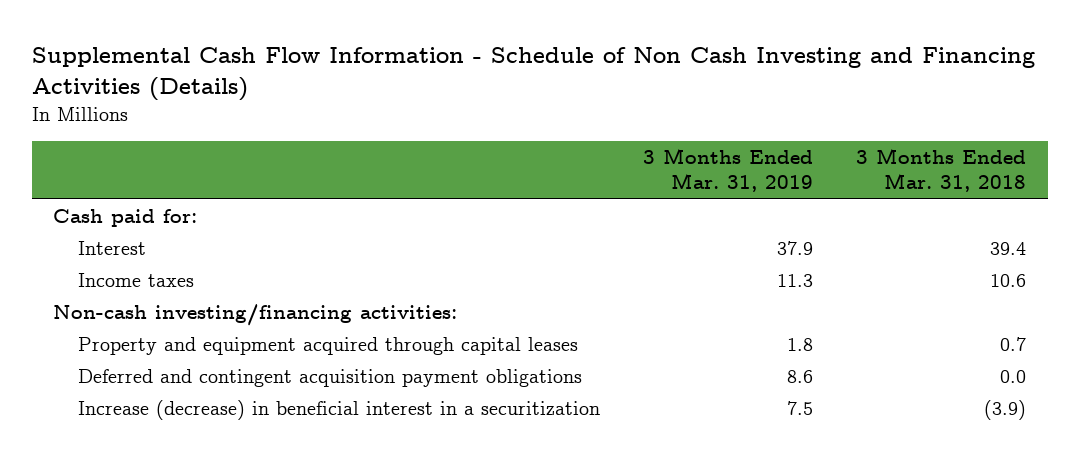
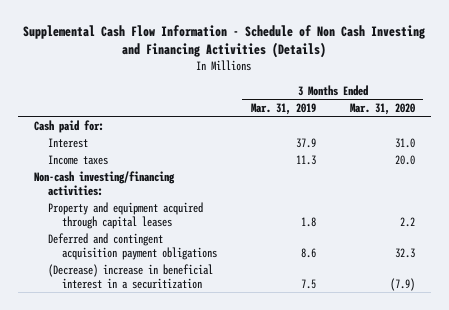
[855,147,1026,193] 3 Months Ended Mar. 31, 2018 -> none
none -> [349,102,415,115] Mar. 31, 2020
[77,400,600,421] Increase (decrease) in beneficial interest in a securitization -> [48,263,214,289] (Decrease) increase in beneficial interest in a securitization

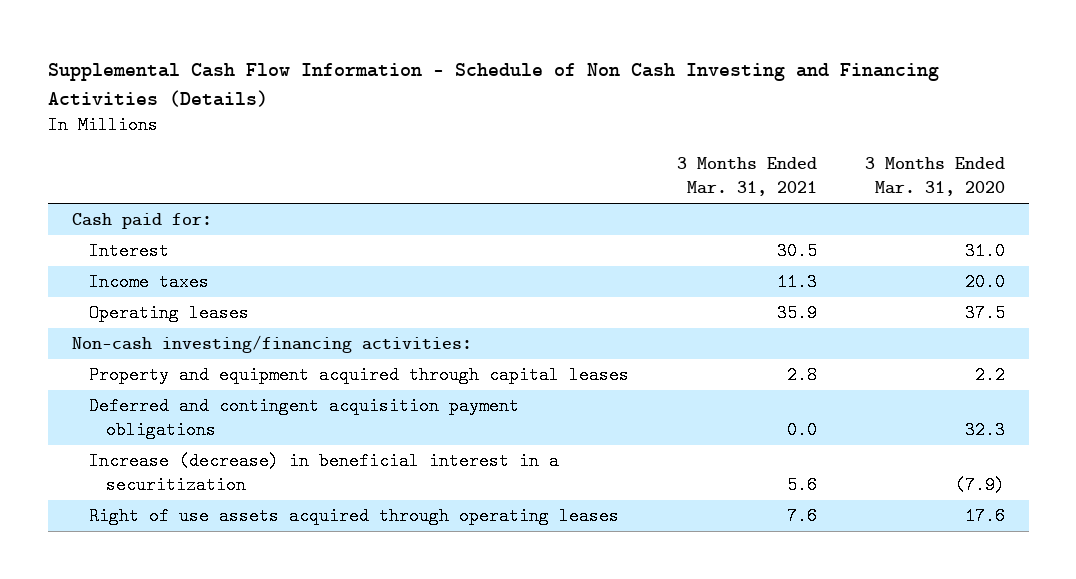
[250,102,316,115] Mar. 31, 2019 -> none
none -> [676,157,817,197] 3 Months Ended Mar. 31, 2021
none -> [88,304,249,323] Operating leases
[48,263,214,289] (Decrease) increase in beneficial interest in a securitization -> [88,452,559,495] Increase (decrease) in beneficial interest in a securitization
none -> [88,507,619,526] Right of use assets acquired through operating leases

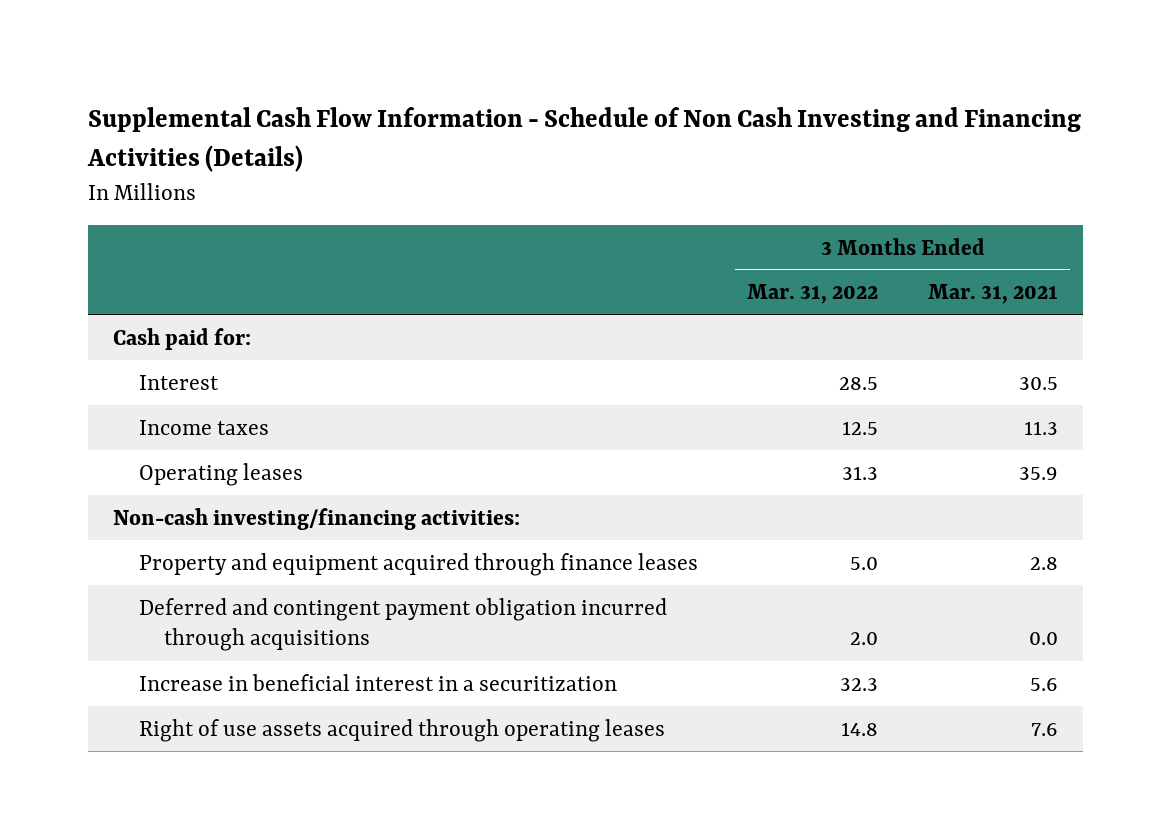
[864,157,1005,197] 3 Months Ended Mar. 31, 2020 -> none
none -> [747,284,879,305] Mar. 31, 2022
[88,366,629,385] Property and equipment acquired through capital leases -> [138,552,698,576] Property and equipment acquired through finance leases
[88,397,519,440] Deferred and contingent acquisition payment obligations -> [138,597,667,652] Deferred and contingent payment obligation incurred through acquisitions
[88,452,559,495] Increase (decrease) in beneficial interest in a securitization -> [138,673,617,691] Increase in beneficial interest in a securitization

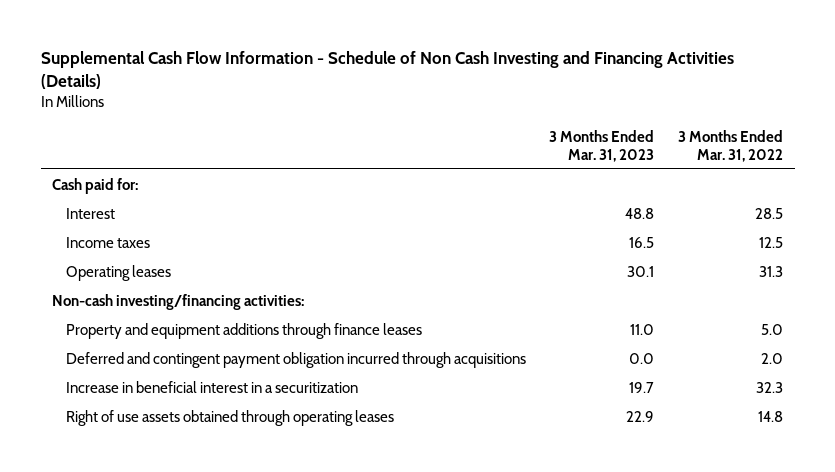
[928,284,1059,305] Mar. 31, 2021 -> none
none -> [549,129,655,162] 3 Months Ended Mar. 31, 2023
[138,552,698,576] Property and equipment acquired through finance leases -> [65,322,422,339] Property and equipment additions through finance leases
[138,718,665,742] Right of use assets acquired through operating leases -> [65,409,394,426] Right of use assets obtained through operating leases

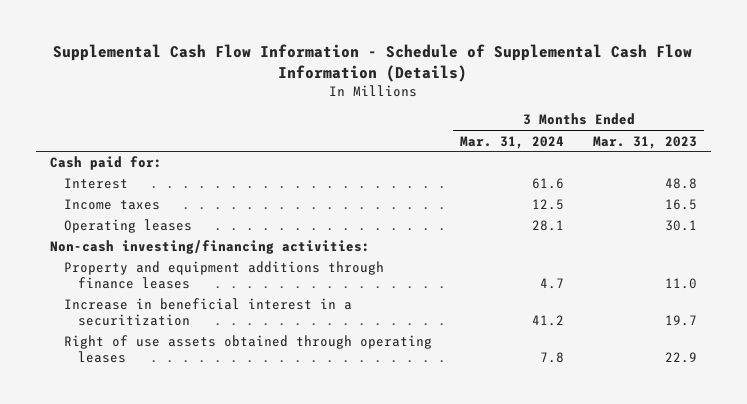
[40,50,734,89] Supplemental Cash Flow Information - Schedule of Non Cash Investing and Financing Activities (Details) -> [53,43,693,82] Supplemental Cash Flow Information - Schedule of Supplemental Cash Flow Information (Details)
[678,129,784,162] 3 Months Ended Mar. 31, 2022 -> none
none -> [460,135,565,149] Mar. 31, 2024
[65,351,526,368] Deferred and contingent payment obligation incurred through acquisitions -> none

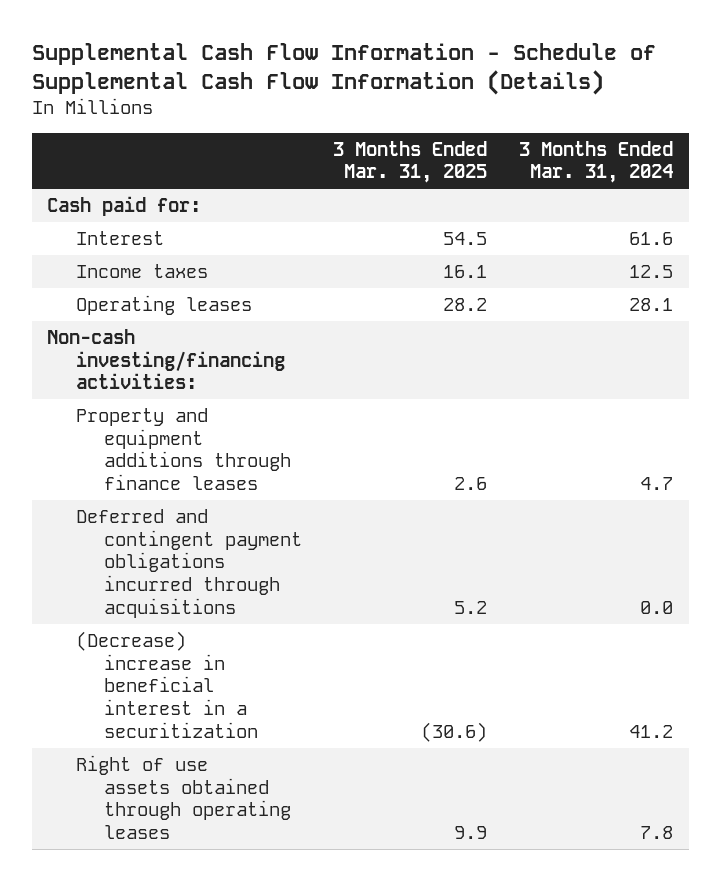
[592,135,697,149] Mar. 31, 2023 -> none
none -> [333,140,488,184] 3 Months Ended Mar. 31, 2025
none -> [75,509,302,618] Deferred and contingent payment obligations incurred through acquisitions
[63,298,352,327] Increase in beneficial interest in a securitization -> [75,631,258,738] (Decrease) increase in beneficial interest in a securitization

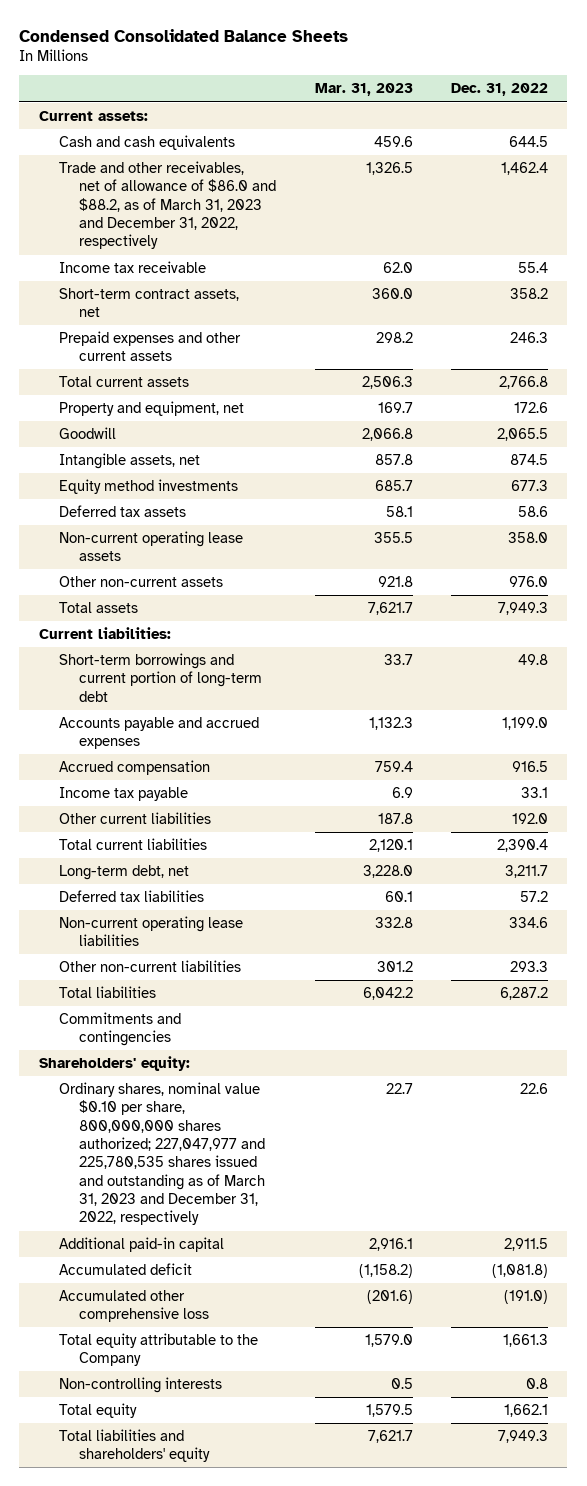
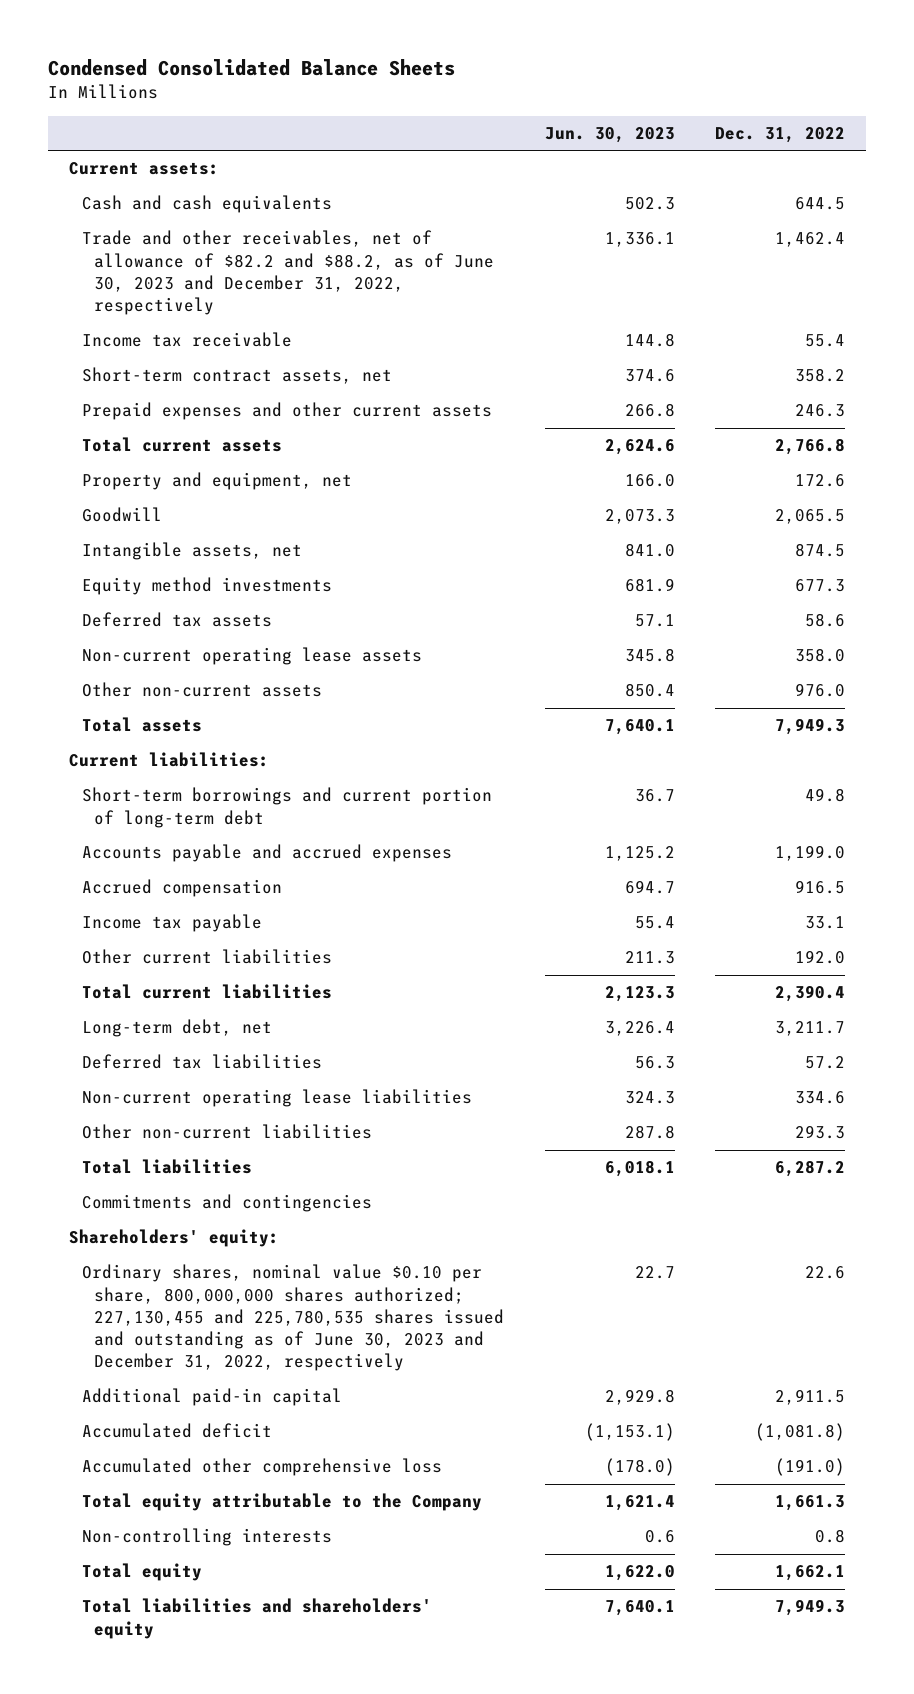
[314,83,413,97] Mar. 31, 2023 -> none
none -> [544,127,675,144] Jun. 30, 2023
[58,160,277,250] Trade and other receivables, net of allowance of $86.0 and $88.2, as of March 31, 2023 and December 31, 2022, respectively -> [81,230,495,316] Trade and other receivables, net of allowance of $82.2 and $88.2, as of June 30, 2023 and December 31, 2022, respectively
[58,1081,266,1226] Ordinary shares, nominal value $0.10 per share, 800,000,000 shares authorized; 227,047,977 and 225,780,535 shares issued and outstanding as of March 31, 2023 and December 31, 2022, respectively -> [81,1264,505,1372] Ordinary shares, nominal value $0.10 per share, 800,000,000 shares authorized; 227,130,455 and 225,780,535 shares issued and outstanding as of June 30, 2023 and December 31, 2022, respectively

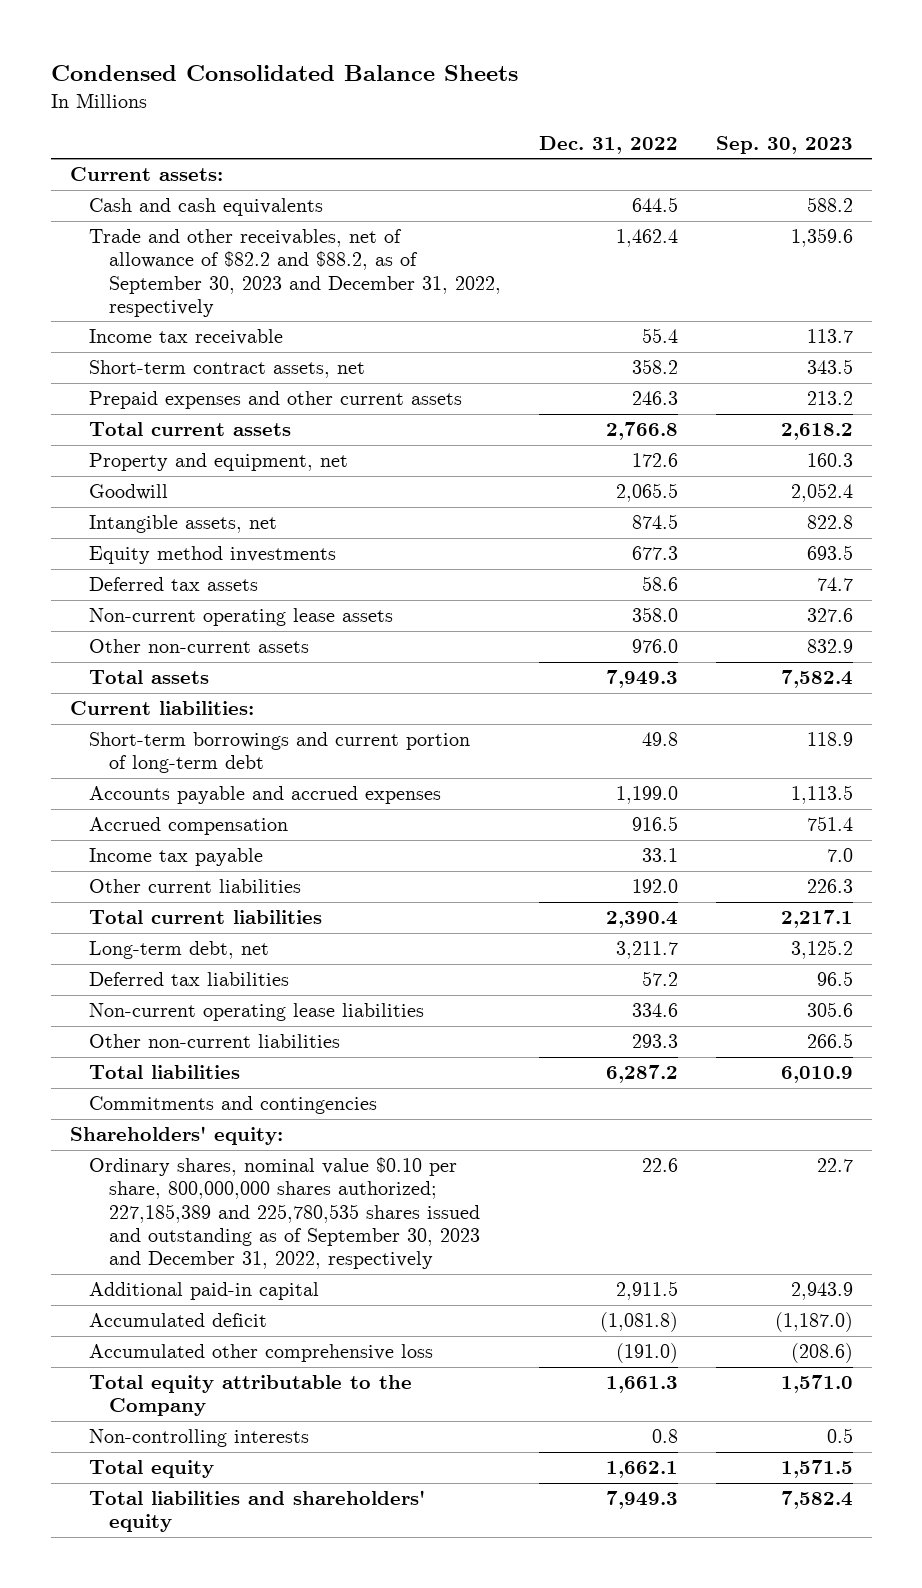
[544,127,675,144] Jun. 30, 2023 -> none
none -> [715,135,853,154] Sep. 30, 2023
[81,230,495,316] Trade and other receivables, net of allowance of $82.2 and $88.2, as of June 30, 2023 and December 31, 2022, respectively -> [89,229,502,317] Trade and other receivables, net of allowance of $82.2 and $88.2, as of September 30, 2023 and December 31, 2022, respectively
[81,1264,505,1372] Ordinary shares, nominal value $0.10 per share, 800,000,000 shares authorized; 227,130,455 and 225,780,535 shares issued and outstanding as of June 30, 2023 and December 31, 2022, respectively -> [89,1157,481,1269] Ordinary shares, nominal value $0.10 per share, 800,000,000 shares authorized; 227,185,389 and 225,780,535 shares issued and outstanding as of September 30, 2023 and December 31, 2022, respectively

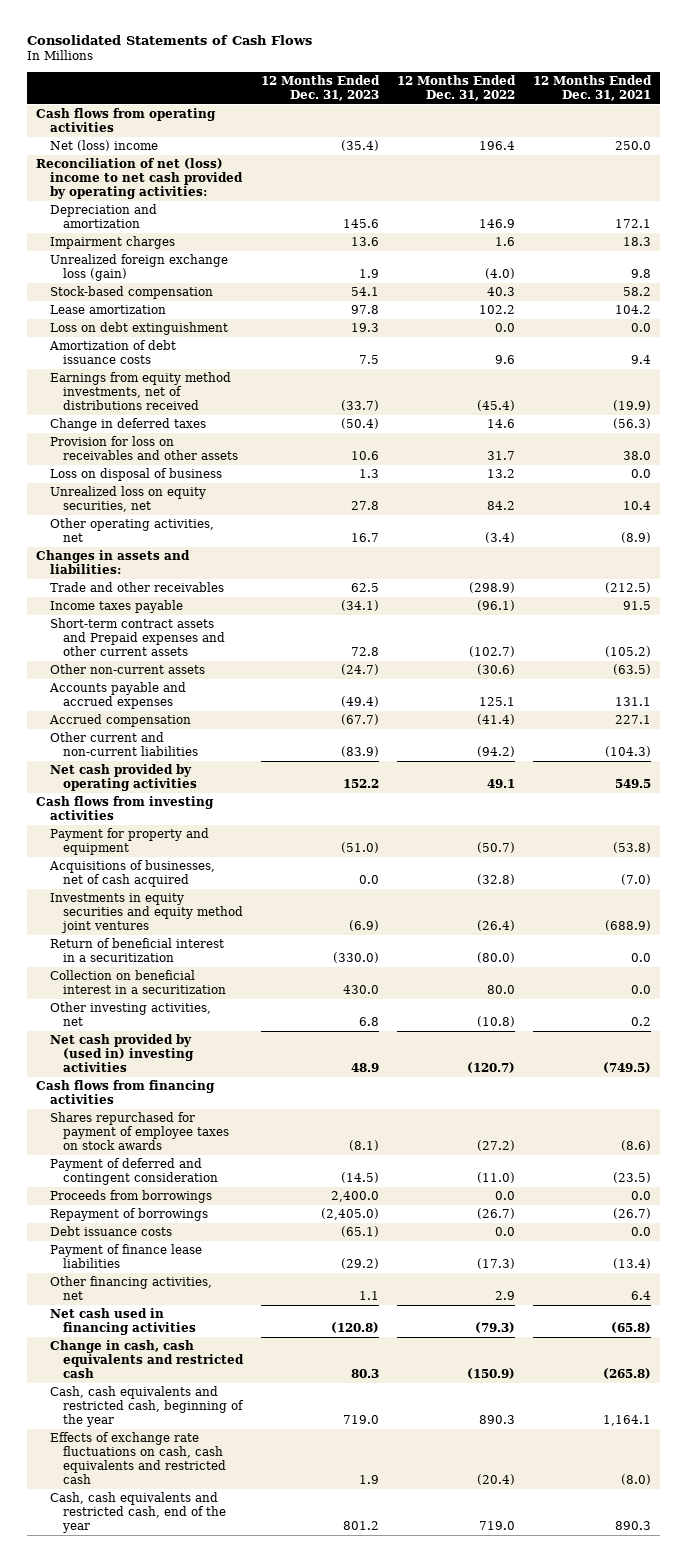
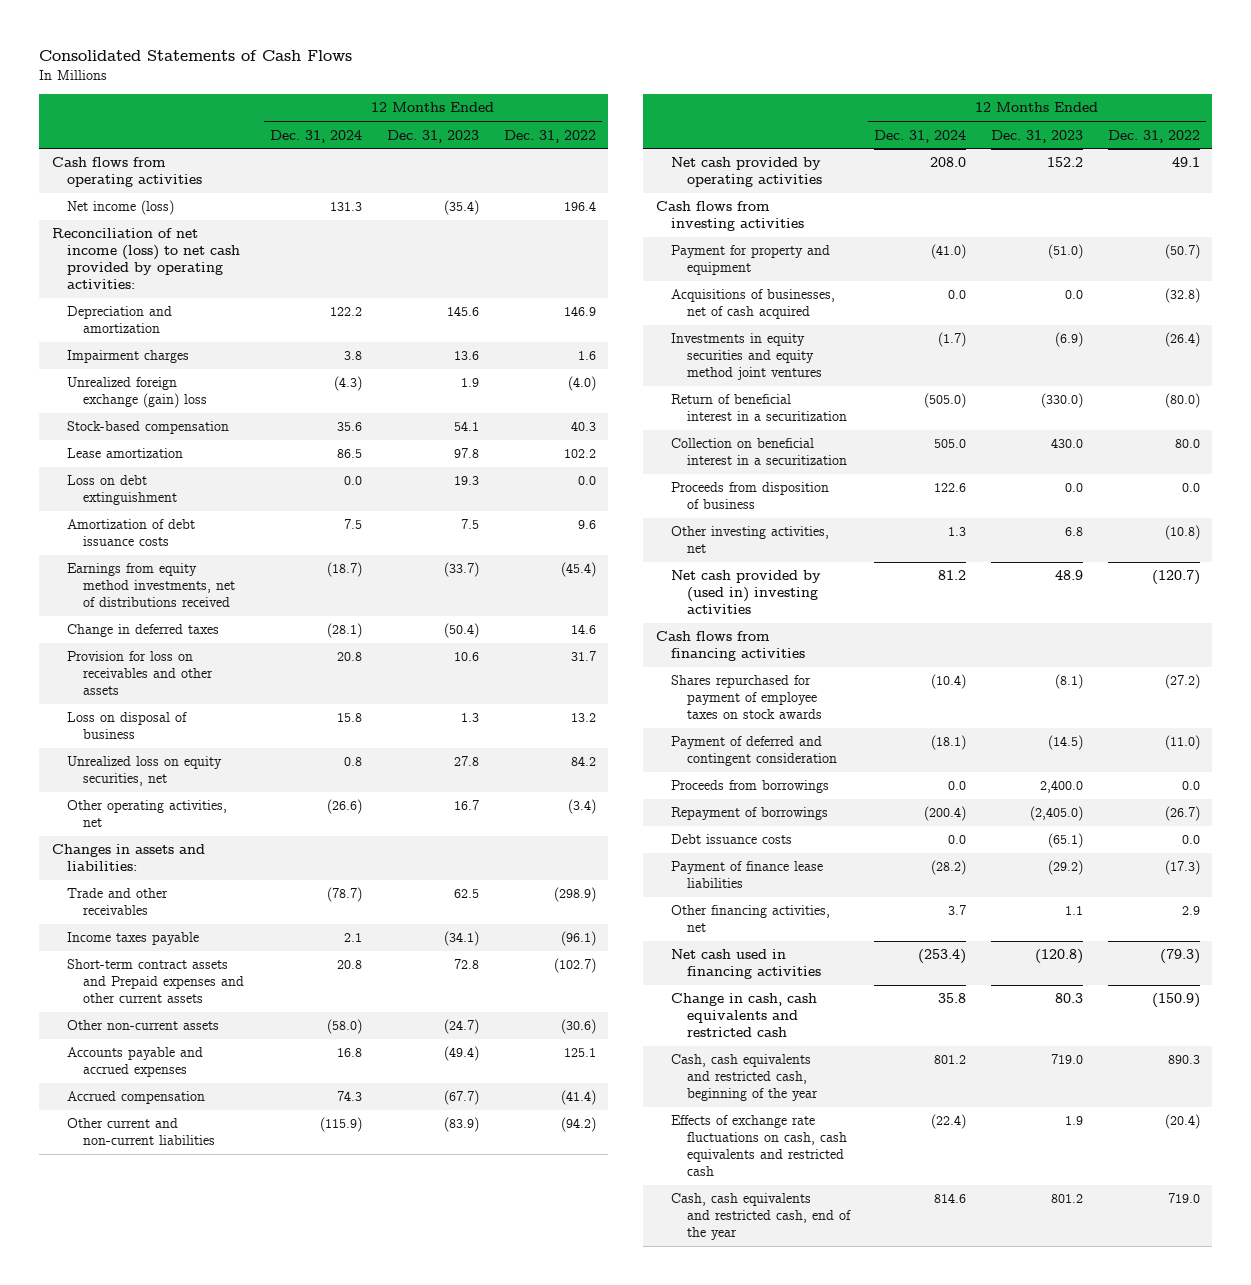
[533,74,653,101] 12 Months Ended Dec. 31, 2021 -> none
none -> [270,129,363,143] Dec. 31, 2024
[49,140,158,152] Net (loss) income -> [67,200,175,216] Net income (loss)
[36,158,243,200] Reconciliation of net (loss) income to net cash provided by operating activities: -> [51,228,241,289] Reconciliation of net income (loss) to net cash provided by operating activities:
[49,254,228,282] Unrealized foreign exchange loss (gain) -> [67,377,207,409] Unrealized foreign exchange (gain) loss
none -> [671,482,830,510] Proceeds from disposition of business

